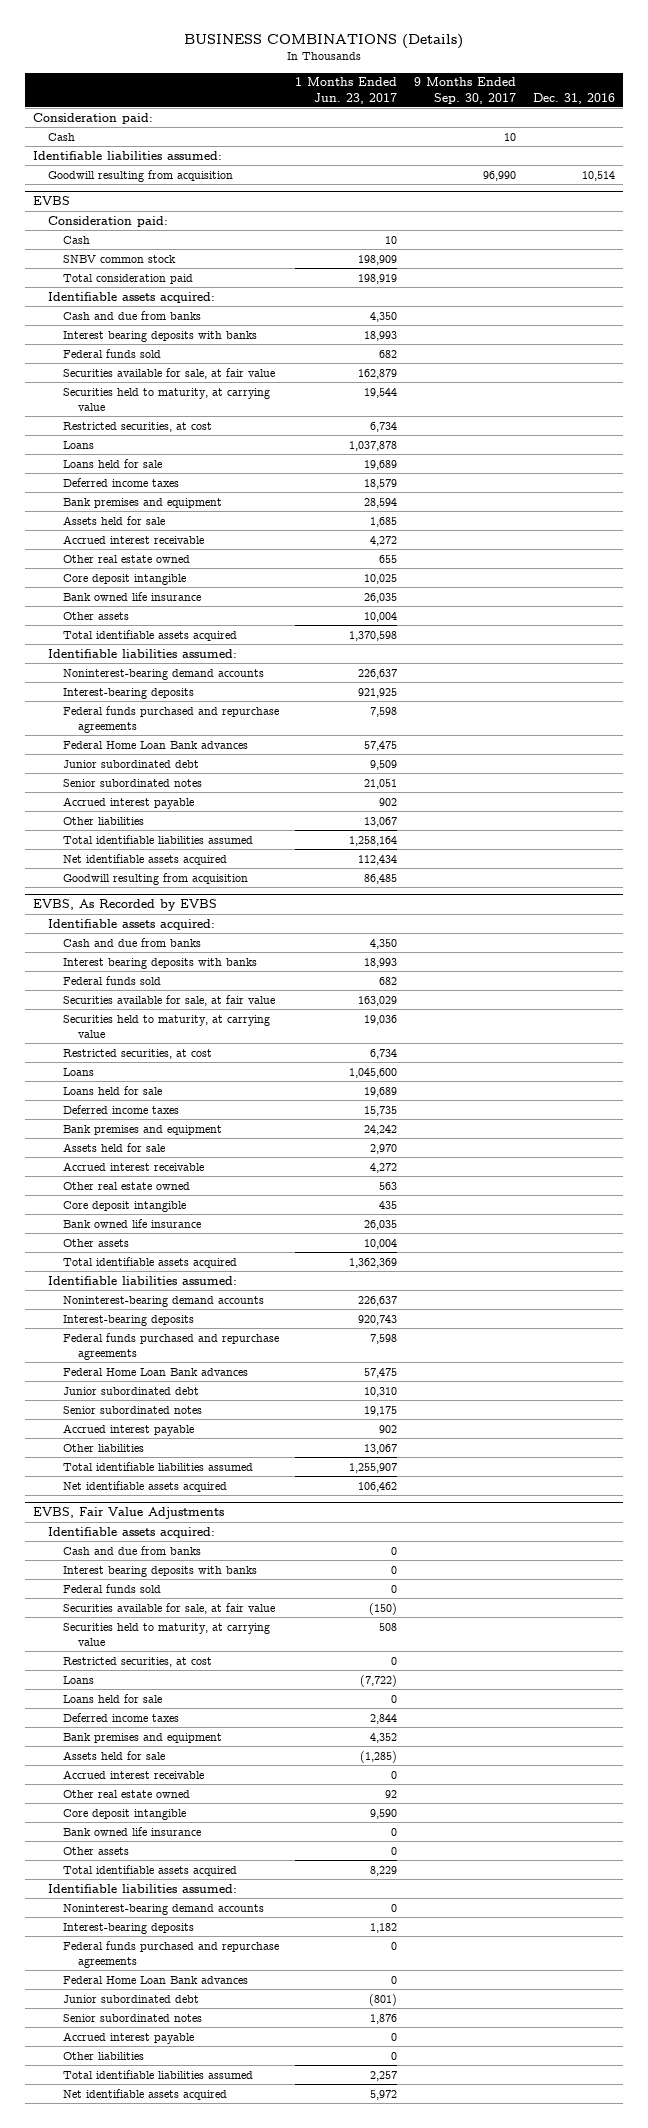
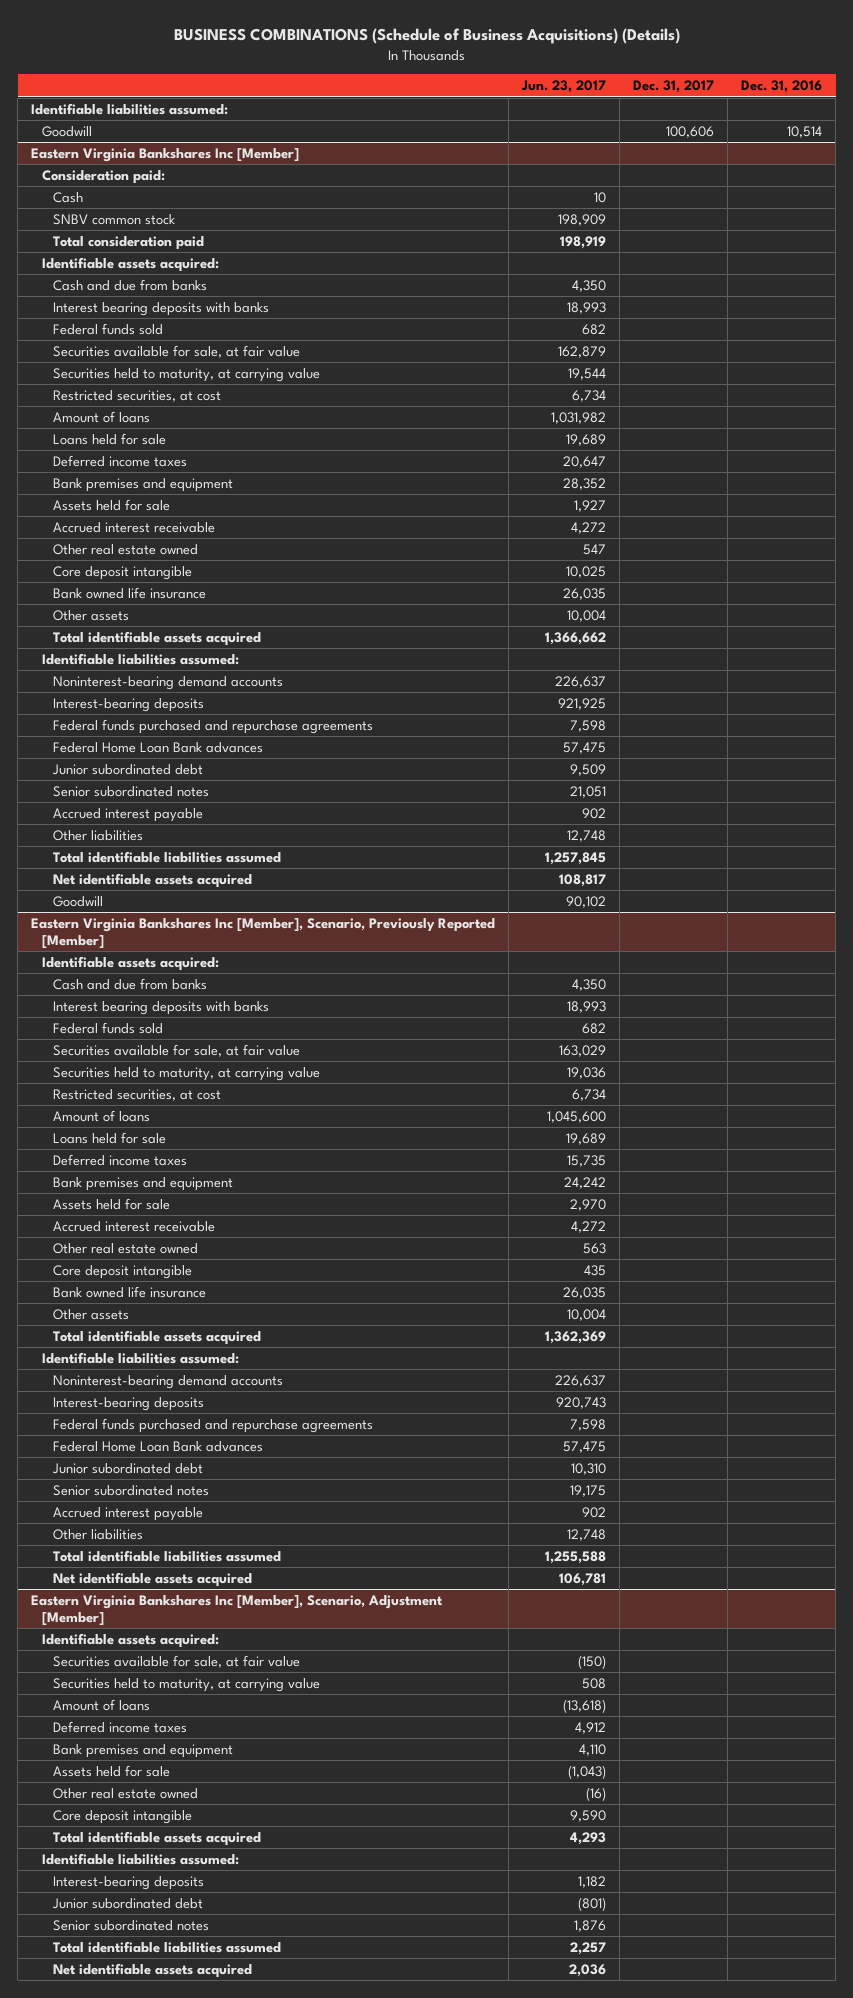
[183,33,463,49] BUSINESS COMBINATIONS (Details) -> [173,28,680,45] BUSINESS COMBINATIONS (Schedule of Business Acquisitions) (Details)
[295,77,398,104] 1 Months Ended Jun. 23, 2017 -> none
[414,77,517,104] 9 Months Ended Sep. 30, 2017 -> none
none -> [521,80,607,94] Jun. 23, 2017
none -> [633,80,715,94] Dec. 31, 2017
[33,112,154,124] Consideration paid: -> none
[48,132,76,141] Cash -> none
[48,169,234,182] Goodwill resulting from acquisition -> [41,125,92,137] Goodwill
[33,196,71,206] EVBS -> [31,147,300,162] Eastern Virginia Bankshares Inc [Member]
[62,440,94,449] Loans -> [52,410,150,423] Amount of loans
[33,899,218,912] EVBS, As Recorded by EVBS -> none
[48,918,216,930] Identifiable assets acquired: -> none
[62,937,201,947] Cash and due from banks -> none
[62,957,257,969] Interest bearing deposits with banks -> none
[62,975,161,985] Federal funds sold -> none
[62,994,275,1006] Securities available for sale, at fair value -> none
[62,1014,270,1038] Securities held to maturity, at carrying value -> none
[62,1048,212,1059] Restricted securities, at cost -> none
[62,1067,94,1076] Loans -> none
[62,1085,162,1095] Loans held for sale -> none
[62,1104,179,1114] Deferred income taxes -> none
[62,1124,222,1135] Bank premises and equipment -> none
[62,1142,165,1152] Assets held for sale -> none
[62,1161,204,1171] Accrued interest receivable -> none
[62,1181,190,1190] Other real estate owned -> none
[62,1200,186,1212] Core deposit intangible -> none
[62,1218,201,1228] Bank owned life insurance -> none
[62,1238,129,1247] Other assets -> none
[62,1256,237,1268] Total identifiable assets acquired -> none
[48,1275,238,1285] Identifiable liabilities assumed: -> none
[62,1295,264,1307] Noninterest-bearing demand accounts -> none
[62,1314,194,1326] Interest-bearing deposits -> none
[62,1332,279,1360] Federal funds purchased and repurchase agreements -> none
[62,1367,248,1376] Federal Home Loan Bank advances -> none
[62,1386,199,1395] Junior subordinated debt -> none
[62,1405,202,1414] Senior subordinated notes -> none
[62,1423,194,1436] Accrued interest payable -> none
[62,1443,144,1452] Other liabilities -> none
[62,1461,253,1471] Total identifiable liabilities assumed -> none
[62,1480,227,1492] Net identifiable assets acquired -> none
[33,1507,225,1520] EVBS, Fair Value Adjustments -> none
[48,1526,216,1538] Identifiable assets acquired: -> none
[62,1545,201,1555] Cash and due from banks -> none
[62,1565,257,1577] Interest bearing deposits with banks -> none
[62,1583,161,1593] Federal funds sold -> none
[62,1602,275,1614] Securities available for sale, at fair value -> none
[62,1622,270,1646] Securities held to maturity, at carrying value -> none
[62,1656,212,1667] Restricted securities, at cost -> none
[62,1675,94,1684] Loans -> none
[62,1693,162,1703] Loans held for sale -> none
[62,1712,179,1722] Deferred income taxes -> none
[62,1732,222,1743] Bank premises and equipment -> none
[62,1750,165,1760] Assets held for sale -> none
[62,1769,204,1779] Accrued interest receivable -> none
[62,1789,190,1798] Other real estate owned -> none
[62,1808,186,1820] Core deposit intangible -> none
[62,1826,201,1836] Bank owned life insurance -> none
[62,1846,129,1855] Other assets -> none
[62,1864,237,1876] Total identifiable assets acquired -> none
[48,1883,238,1893] Identifiable liabilities assumed: -> none
[62,1903,264,1915] Noninterest-bearing demand accounts -> none
[62,1922,194,1934] Interest-bearing deposits -> none
[62,1940,279,1968] Federal funds purchased and repurchase agreements -> none
[62,1975,248,1984] Federal Home Loan Bank advances -> none
[62,1994,199,2003] Junior subordinated debt -> none
[62,2013,202,2022] Senior subordinated notes -> none
[62,2031,194,2044] Accrued interest payable -> none
[62,2051,144,2060] Other liabilities -> none
[62,2069,253,2079] Total identifiable liabilities assumed -> none
[62,2088,227,2100] Net identifiable assets acquired -> none
[62,872,248,885] Goodwill resulting from acquisition -> [52,895,103,907] Goodwill
none -> [31,917,496,949] Eastern Virginia Bankshares Inc [Member], Scenario, Previously Reported [Member]
none -> [41,955,219,971] Identifiable assets acquired:
none -> [52,977,207,990] Cash and due from banks
none -> [52,1000,269,1015] Interest bearing deposits with banks
none -> [52,1021,163,1034] Federal funds sold
none -> [52,1043,300,1057] Securities available for sale, at fair value
none -> [52,1066,320,1081] Securities held to maturity, at carrying value
none -> [52,1088,221,1101] Restricted securities, at cost
none -> [52,1109,150,1122] Amount of loans
none -> [52,1131,166,1144] Loans held for sale
none -> [52,1153,187,1166] Deferred income taxes
none -> [52,1176,233,1191] Bank premises and equipment
none -> [52,1197,170,1210] Assets held for sale
none -> [52,1220,215,1232] Accrued interest receivable
none -> [52,1242,198,1254] Other real estate owned
none -> [52,1264,192,1279] Core deposit intangible
none -> [52,1285,206,1298] Bank owned life insurance
none -> [52,1308,129,1320] Other assets
none -> [52,1329,261,1345] Total identifiable assets acquired
none -> [41,1351,239,1364] Identifiable liabilities assumed:
none -> [52,1374,283,1389] Noninterest-bearing demand accounts
none -> [52,1396,204,1411] Interest-bearing deposits
none -> [52,1417,373,1433] Federal funds purchased and repurchase agreements
none -> [52,1440,263,1452] Federal Home Loan Bank advances
none -> [51,1462,203,1474] Junior subordinated debt
none -> [52,1484,209,1496] Senior subordinated notes
none -> [52,1506,203,1521] Accrued interest payable
none -> [52,1528,143,1540] Other liabilities
none -> [52,1549,281,1562] Total identifiable liabilities assumed
none -> [52,1571,252,1587] Net identifiable assets acquired
none -> [31,1594,444,1626] Eastern Virginia Bankshares Inc [Member], Scenario, Adjustment [Member]
none -> [41,1632,219,1648] Identifiable assets acquired:
none -> [52,1654,300,1668] Securities available for sale, at fair value
none -> [52,1677,320,1692] Securities held to maturity, at carrying value
none -> [52,1698,150,1711] Amount of loans
none -> [52,1720,187,1733] Deferred income taxes
none -> [52,1743,233,1758] Bank premises and equipment
none -> [52,1764,170,1777] Assets held for sale
none -> [52,1787,198,1799] Other real estate owned
none -> [52,1809,192,1824] Core deposit intangible
none -> [52,1830,261,1846] Total identifiable assets acquired
none -> [41,1852,239,1865] Identifiable liabilities assumed:
none -> [52,1875,204,1890] Interest-bearing deposits
none -> [51,1897,203,1909] Junior subordinated debt
none -> [52,1919,209,1931] Senior subordinated notes
none -> [52,1940,281,1953] Total identifiable liabilities assumed
none -> [52,1962,252,1978] Net identifiable assets acquired

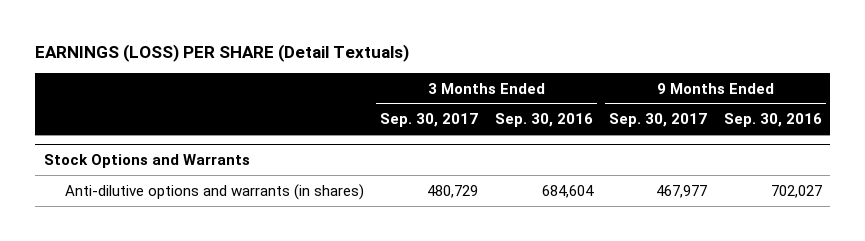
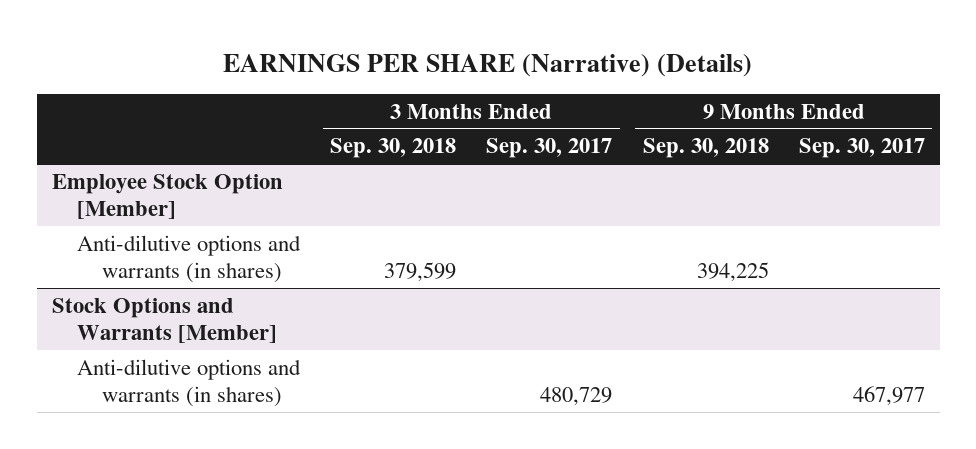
[35,44,410,63] EARNINGS (LOSS) PER SHARE (Detail Textuals) -> [223,53,753,77] EARNINGS PER SHARE (Narrative) (Details)
[494,113,593,128] Sep. 30, 2016 -> none
[723,113,822,128] Sep. 30, 2016 -> none
none -> [330,138,457,159] Sep. 30, 2018
none -> [642,138,769,159] Sep. 30, 2018
none -> [51,173,283,220] Employee Stock Option [Member]
none -> [76,234,301,284] Anti-dilutive options and warrants (in shares)
[43,153,250,168] Stock Options and Warrants -> [51,297,277,344] Stock Options and Warrants [Member]

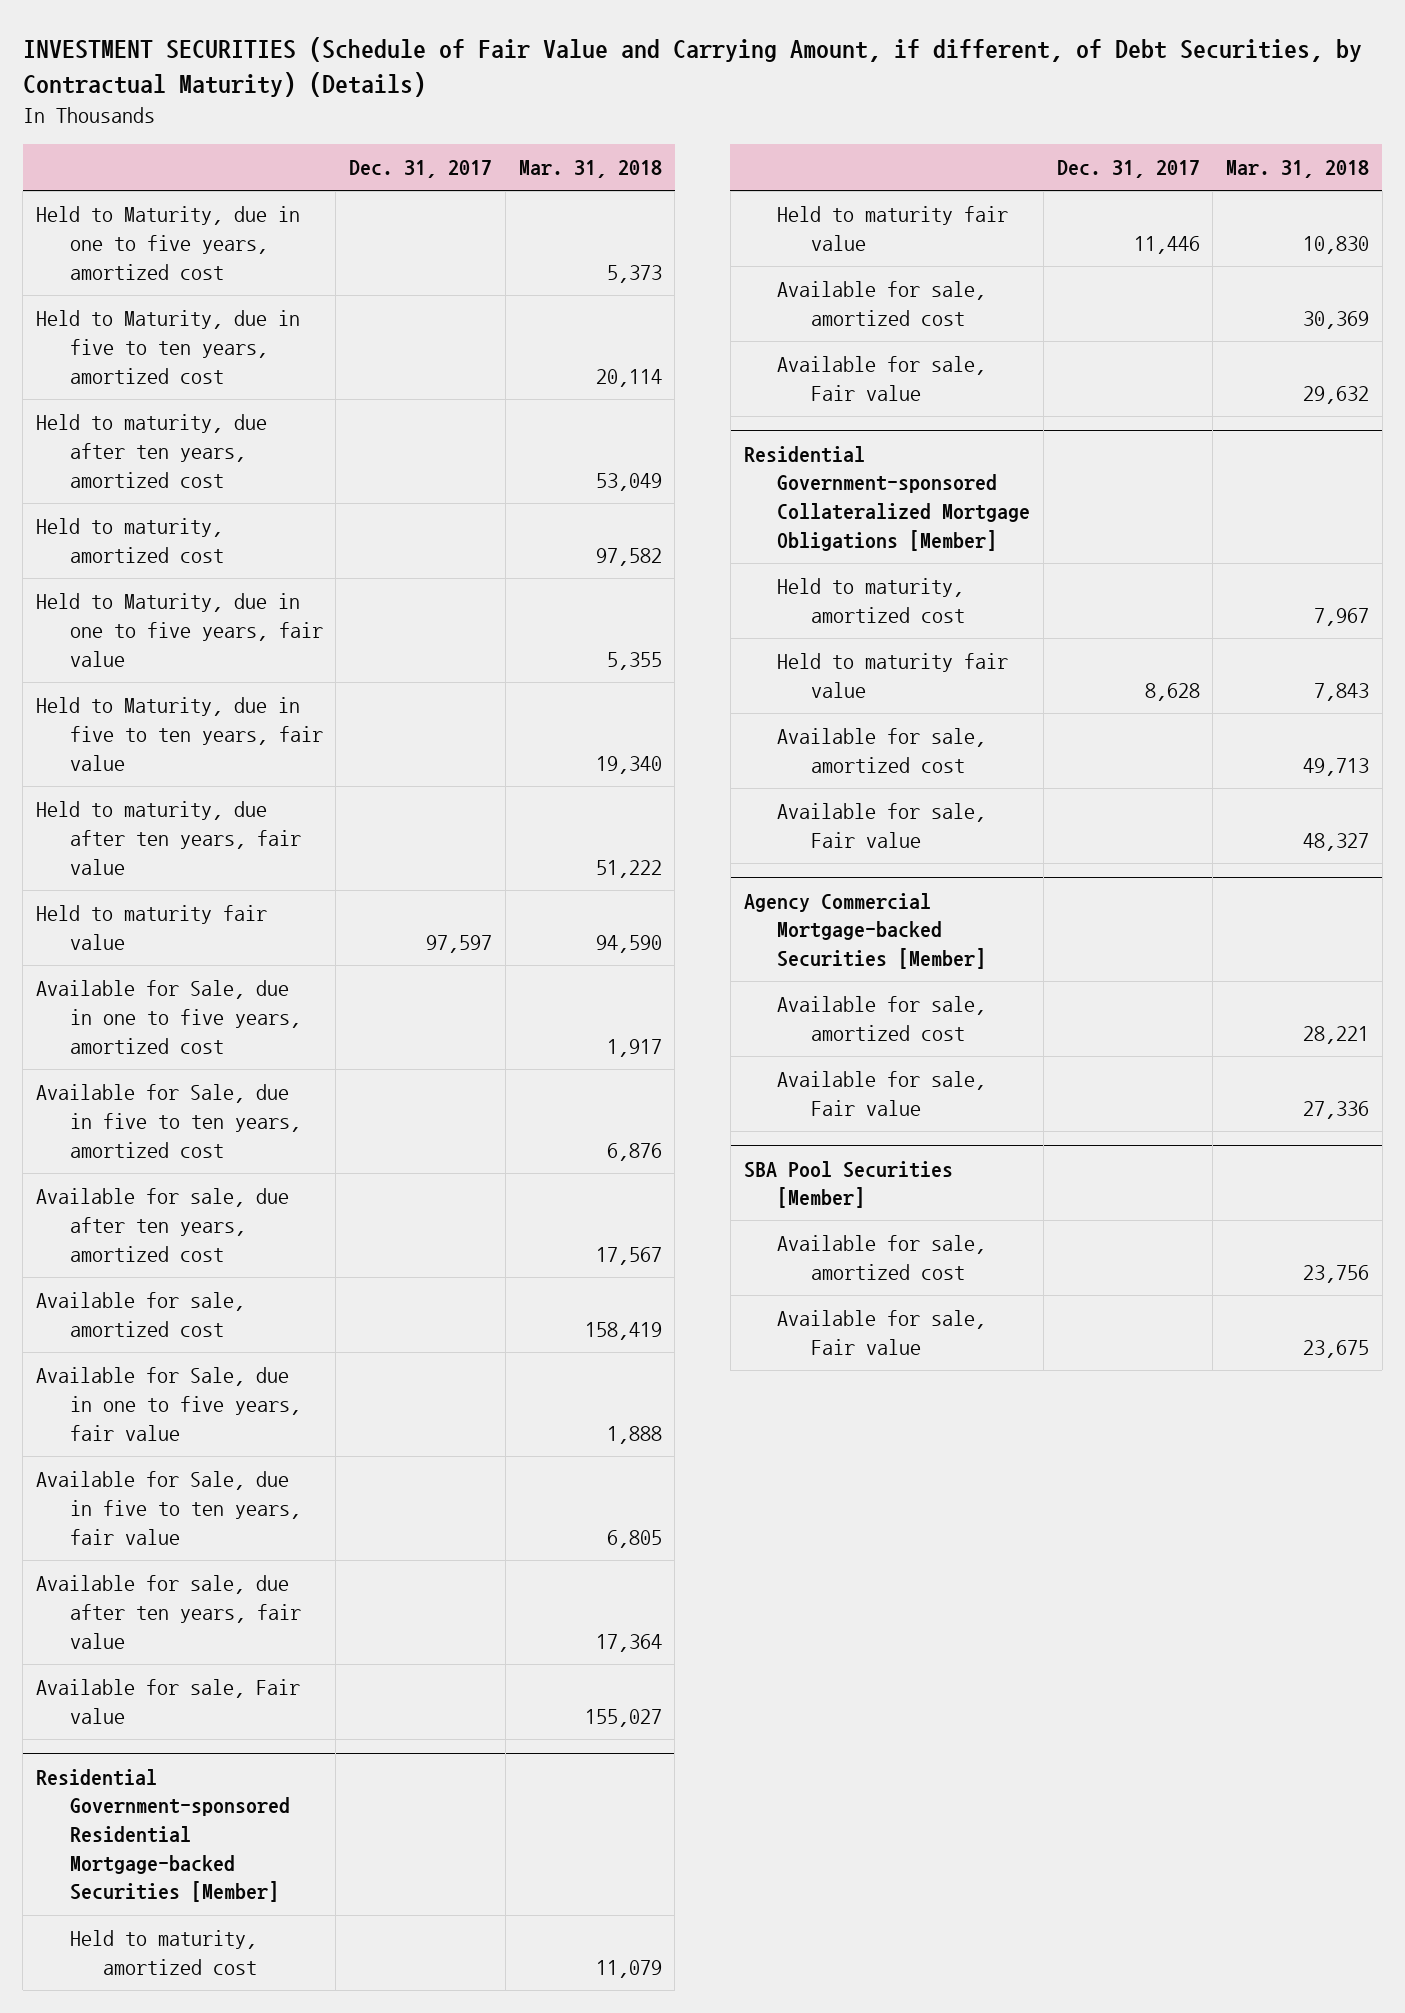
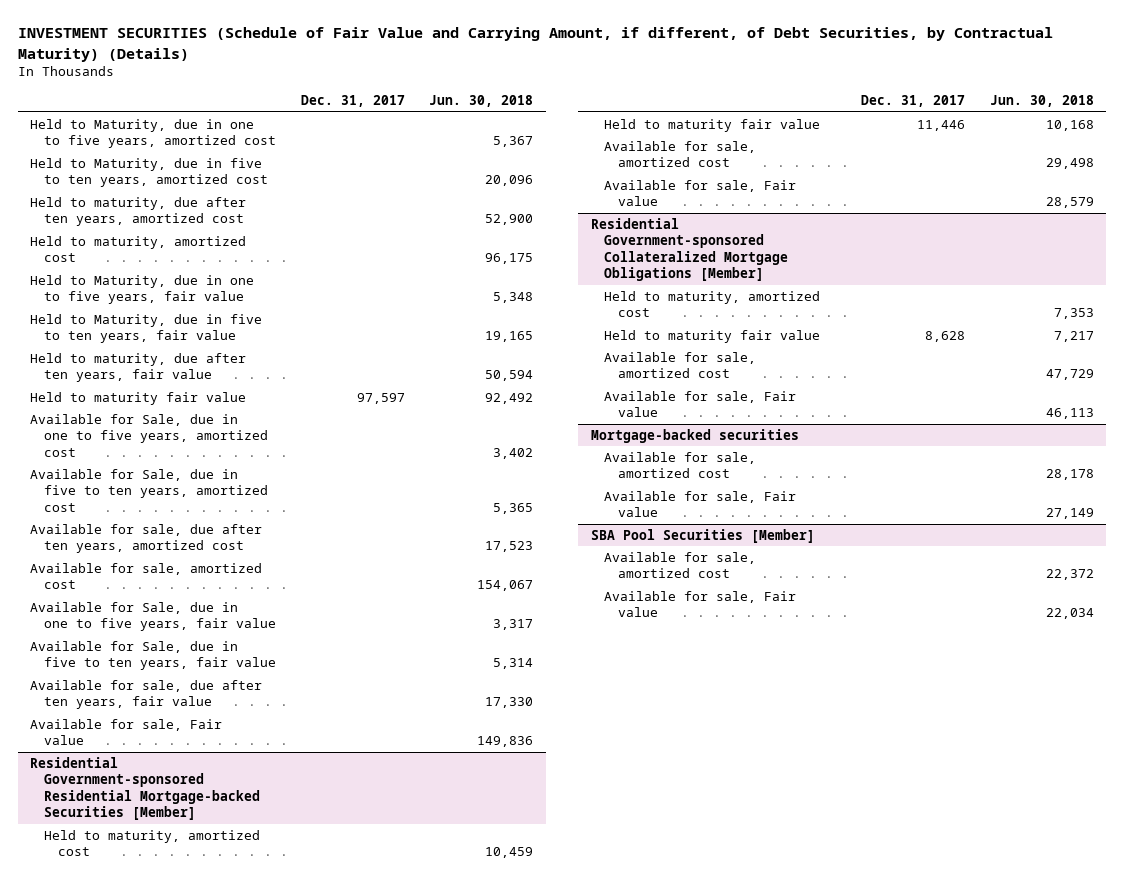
[518,160,662,179] Mar. 31, 2018 -> none
none -> [429,95,534,108] Jun. 30, 2018
[743,892,987,970] Agency Commercial Mortgage-backed Securities [Member] -> [590,428,799,443] Mortgage-backed securities

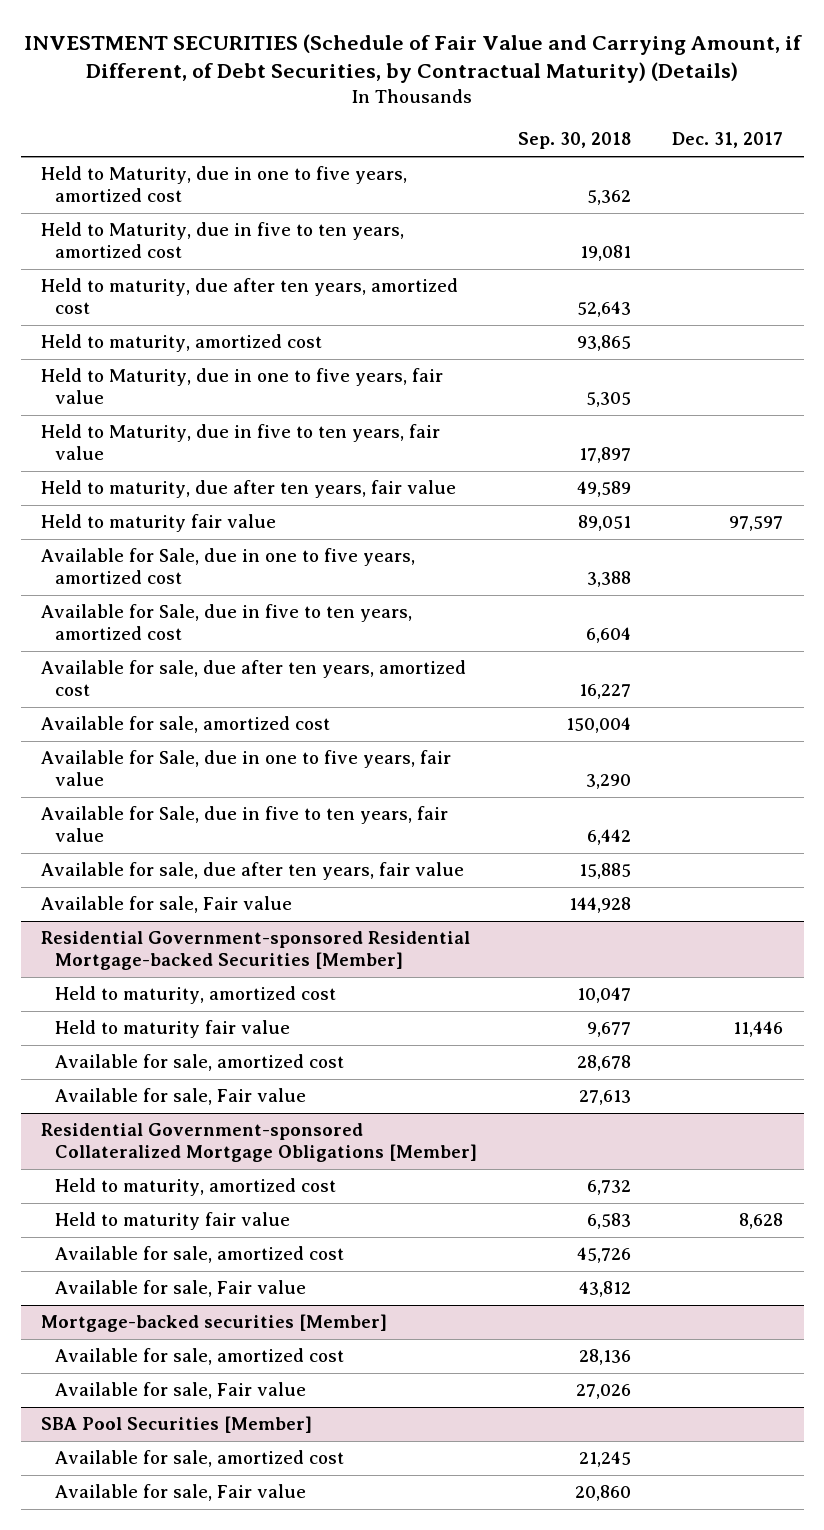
[18,27,1054,62] INVESTMENT SECURITIES (Schedule of Fair Value and Carrying Amount, if different, of Debt Securities, by Contractual Maturity) (Details) -> [24,33,803,84] INVESTMENT SECURITIES (Schedule of Fair Value and Carrying Amount, if Different, of Debt Securities, by Contractual Maturity) (Details)
[429,95,534,108] Jun. 30, 2018 -> none
none -> [517,132,631,150] Sep. 30, 2018
[590,428,799,443] Mortgage-backed securities -> [41,1314,388,1333] Mortgage-backed securities [Member]

